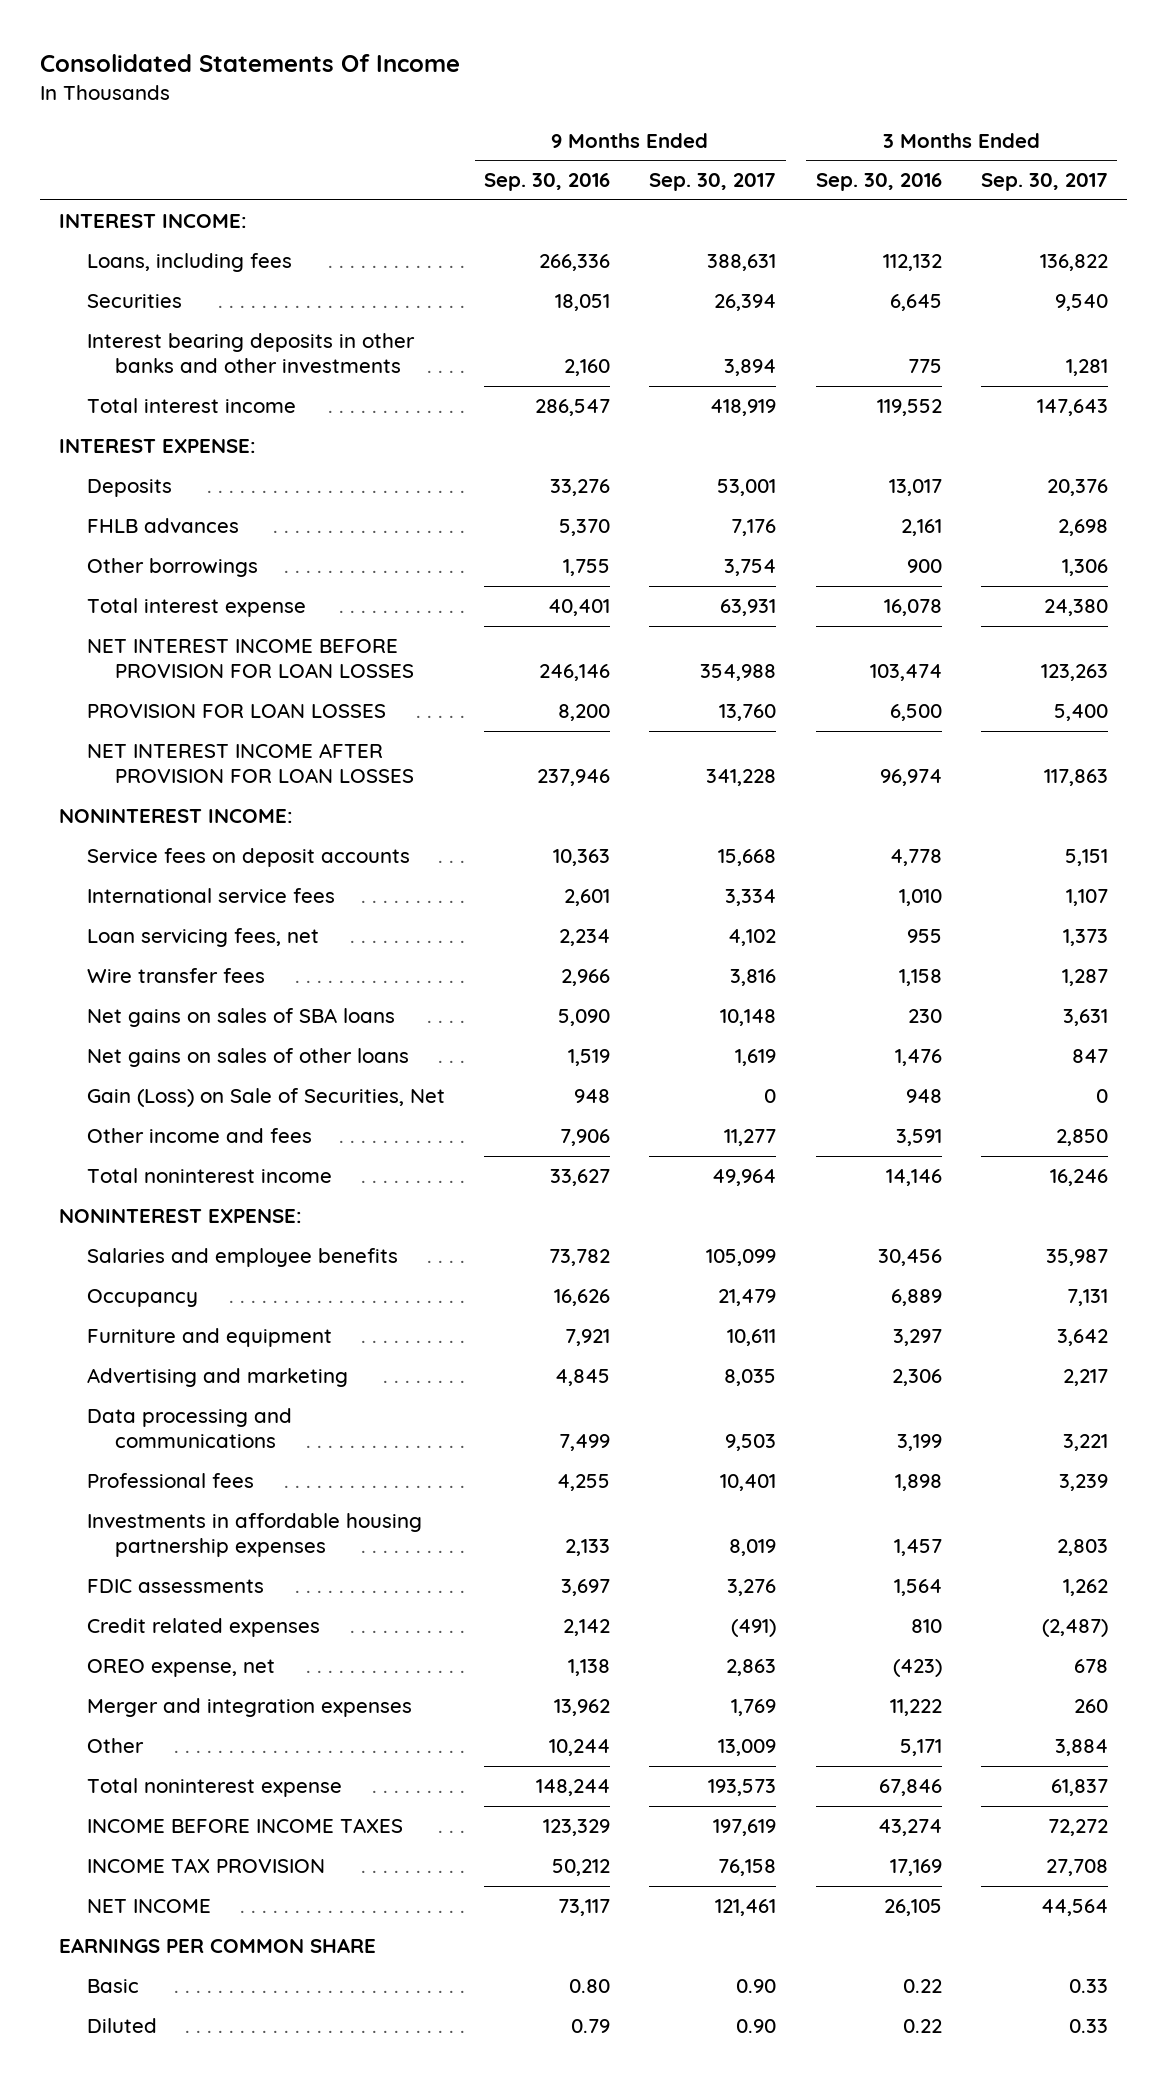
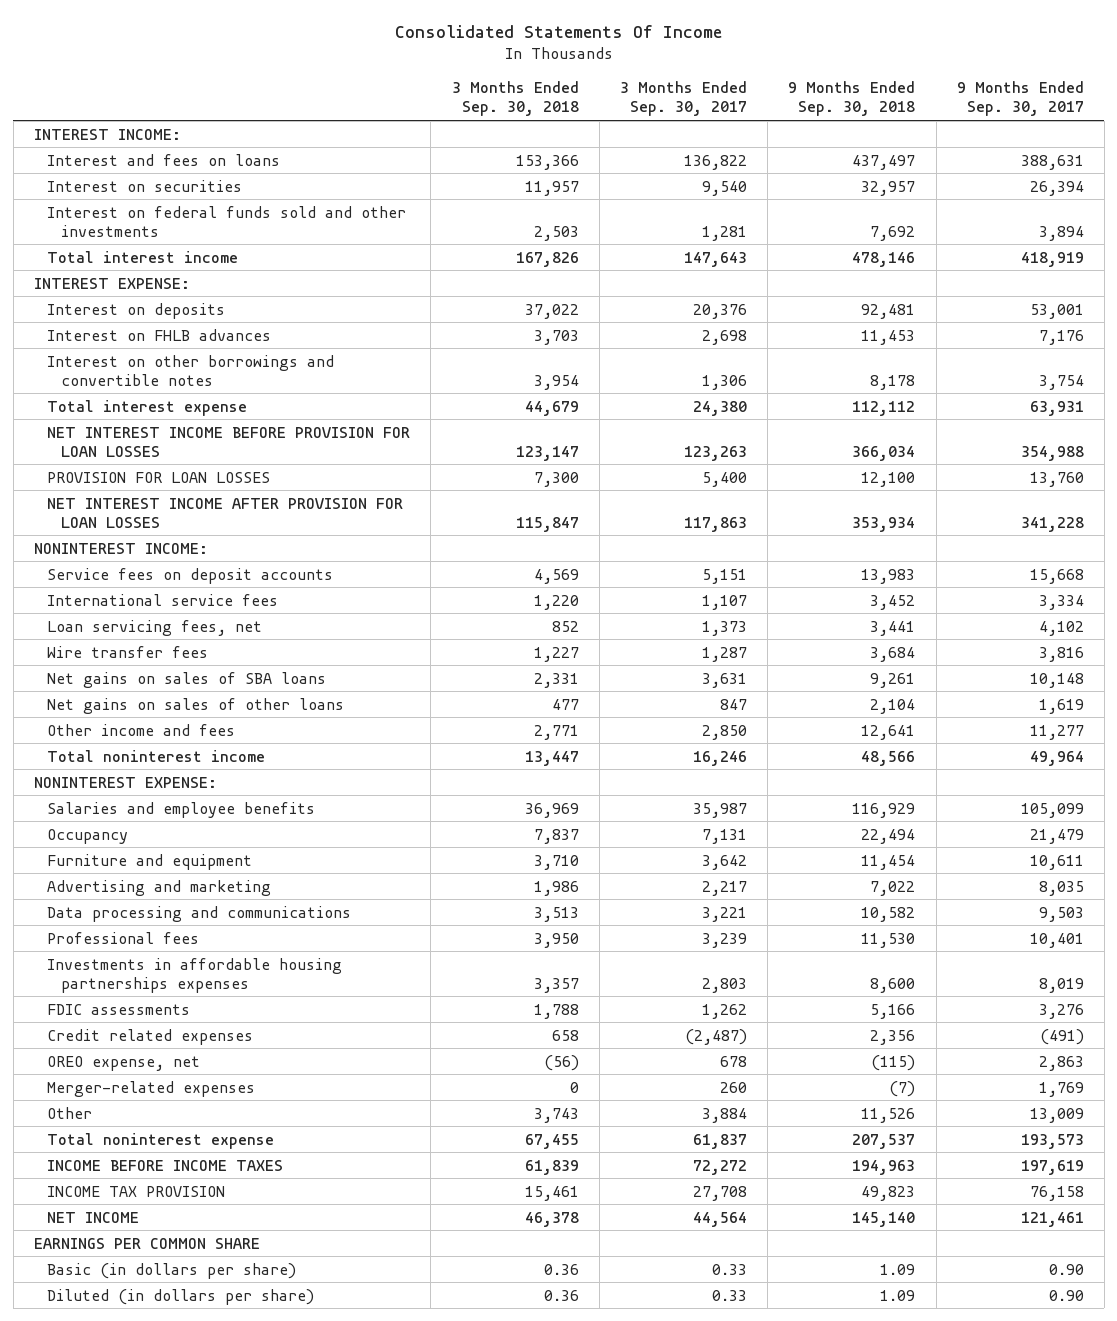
[484,173,611,192] Sep. 30, 2016 -> none
[815,173,942,192] Sep. 30, 2016 -> none
none -> [451,81,579,117] 3 Months Ended Sep. 30, 2018
none -> [788,81,916,117] 9 Months Ended Sep. 30, 2018
[87,253,293,273] Loans, including fees -> [47,153,281,166] Interest and fees on loans
[87,294,183,309] Securities -> [47,179,243,192] Interest on securities
[87,333,416,374] Interest bearing deposits in other banks and other investments -> [47,205,407,237] Interest on federal funds sold and other investments
[87,479,173,498] Deposits -> [47,302,226,319] Interest on deposits
[87,518,240,534] FHLB advances -> [47,328,272,341] Interest on FHLB advances
[87,558,259,578] Other borrowings -> [47,354,335,386] Interest on other borrowings and convertible notes
[87,1088,446,1108] Gain (Loss) on Sale of Securities, Net -> none
[87,1513,423,1558] Investments in affordable housing partnership expenses -> [47,957,343,993] Investments in affordable housing partnerships expenses
[87,1698,413,1718] Merger and integration expenses -> [47,1080,256,1097] Merger-related expenses
[87,1979,140,1994] Basic -> [47,1262,297,1279] Basic (in dollars per share)
[87,2018,158,2034] Diluted -> [47,1288,315,1305] Diluted (in dollars per share)

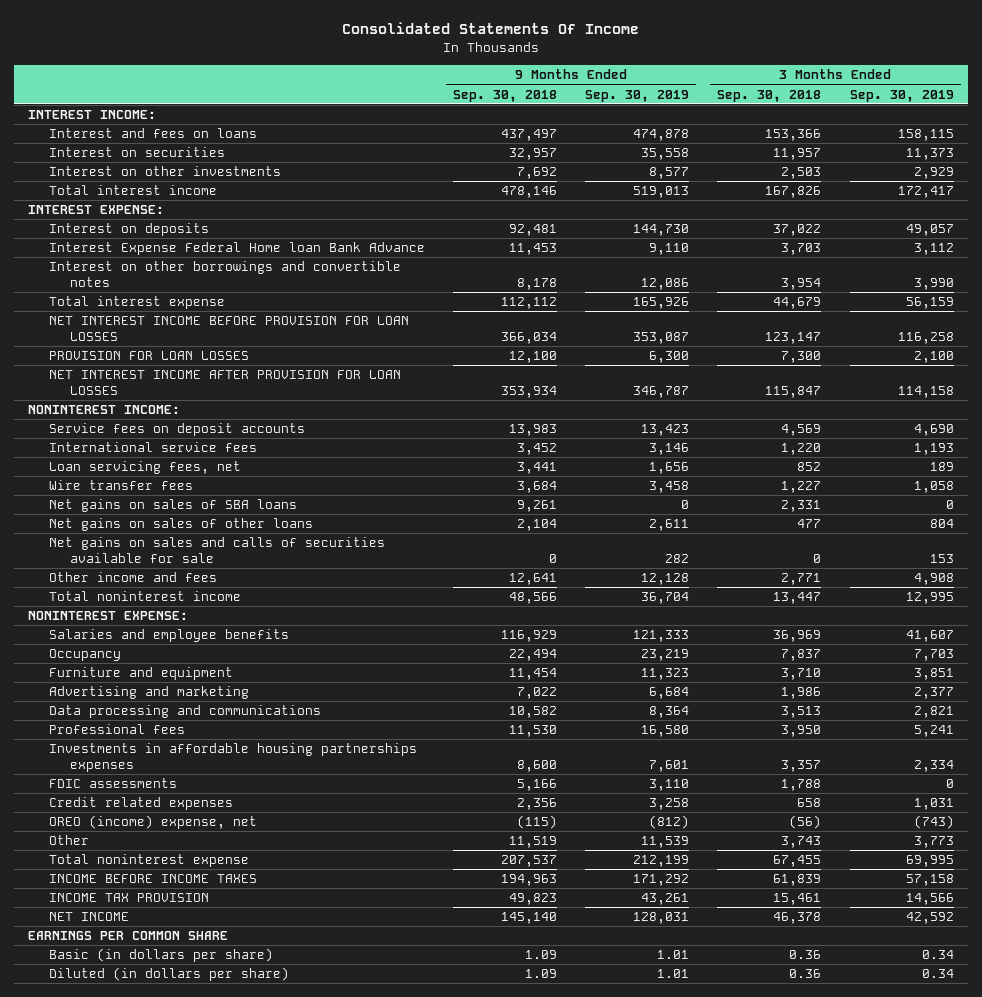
[619,81,747,117] 3 Months Ended Sep. 30, 2017 -> none
[956,81,1084,117] 9 Months Ended Sep. 30, 2017 -> none
none -> [585,89,690,102] Sep. 30, 2019
none -> [849,89,954,102] Sep. 30, 2019
[47,205,407,237] Interest on federal funds sold and other investments -> [48,166,281,177] Interest on other investments
[47,328,272,341] Interest on FHLB advances -> [48,242,425,256] Interest Expense Federal Home loan Bank Advance
none -> [48,537,385,564] Net gains on sales and calls of securities available for sale
[47,1080,256,1097] Merger-related expenses -> none
[47,1055,201,1071] OREO expense, net -> [48,815,257,830] OREO (income) expense, net
[861,1107,916,1123] 11,526 -> [509,836,558,849] 11,519

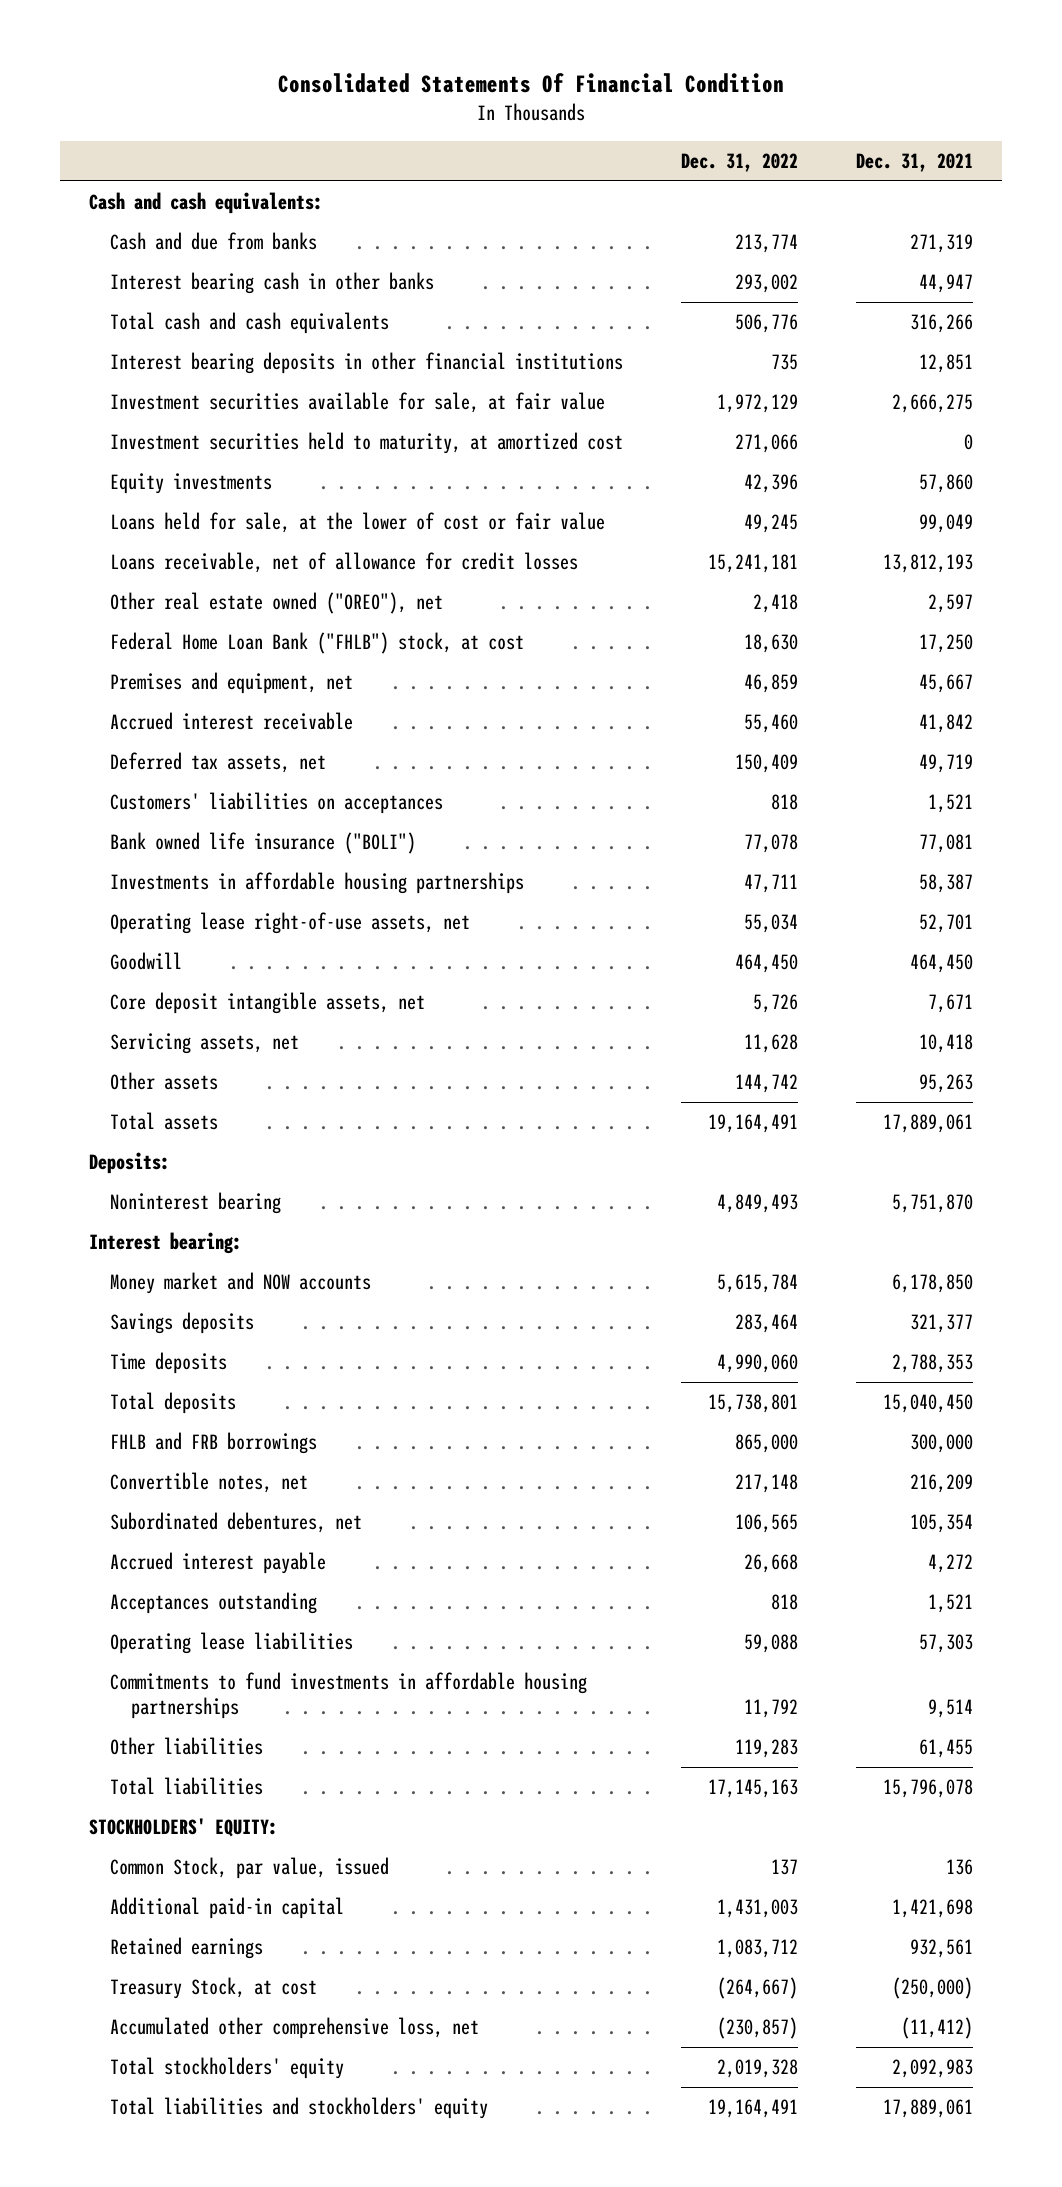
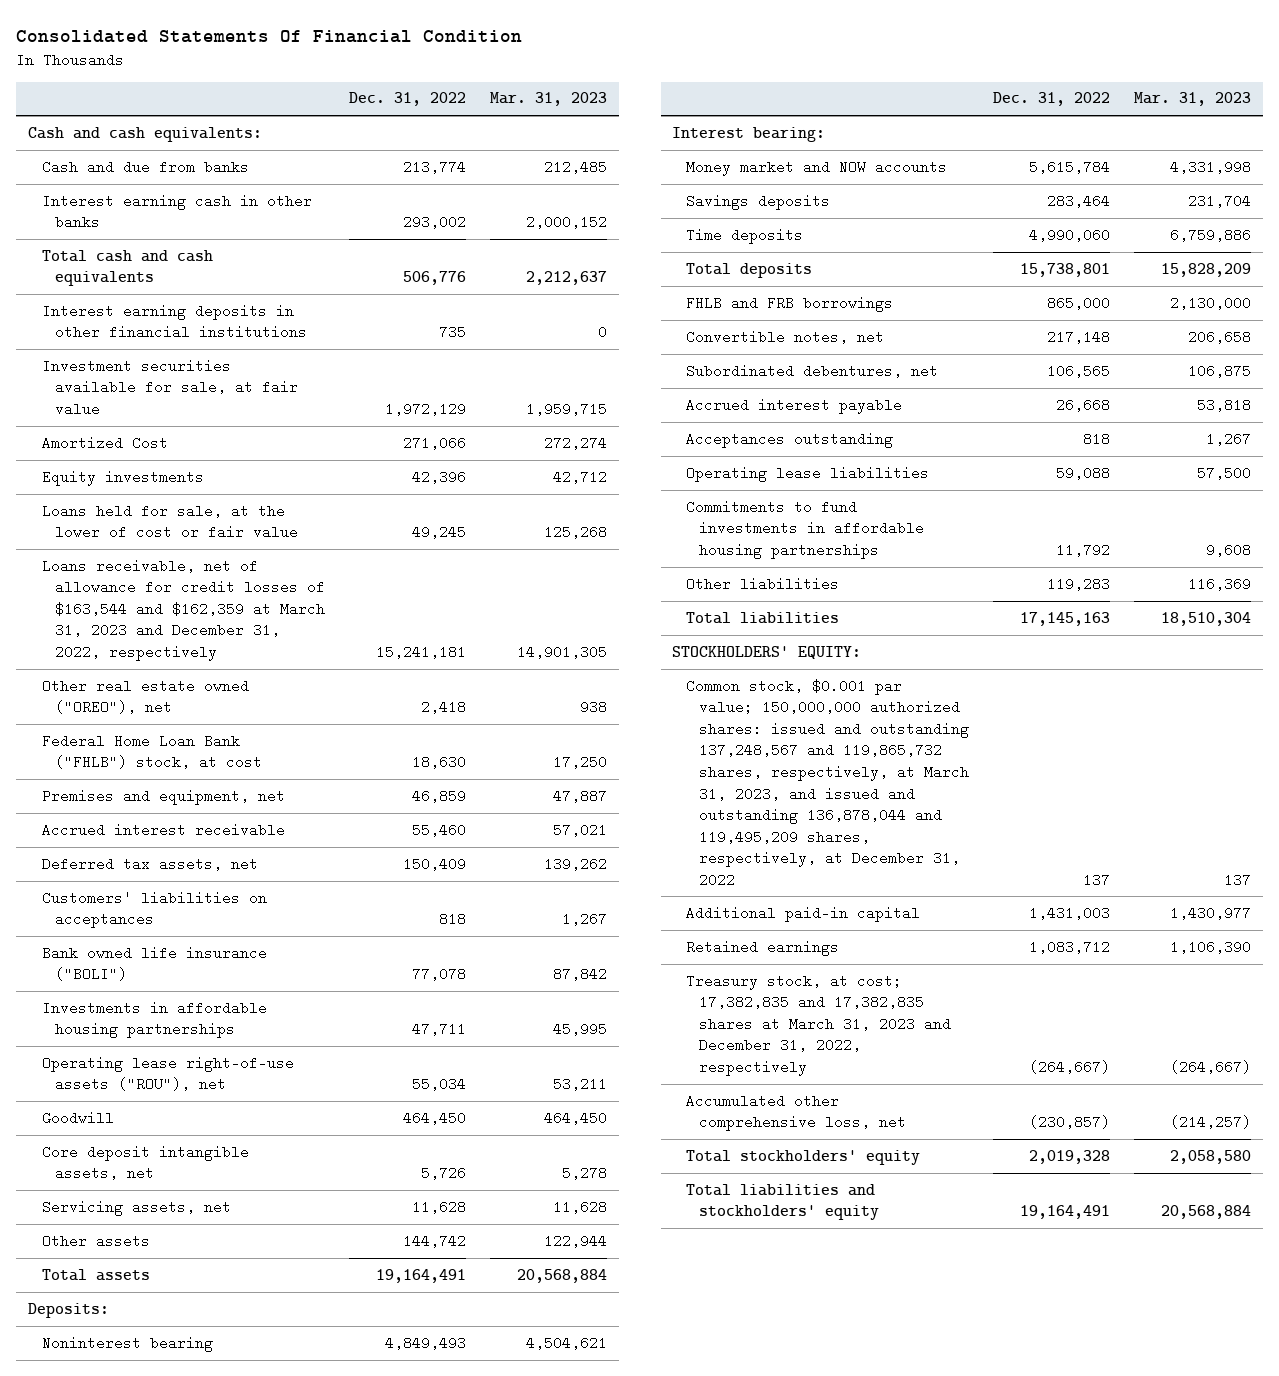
[856,152,974,172] Dec. 31, 2021 -> none
none -> [489,92,607,107] Mar. 31, 2023
[110,272,435,295] Interest bearing cash in other banks -> [41,193,312,230] Interest earning cash in other banks
[110,352,624,375] Interest bearing deposits in other financial institutions -> [41,303,307,340] Interest earning deposits in other financial institutions
[110,432,624,455] Investment securities held to maturity, at amortized cost -> [41,435,168,450] Amortized Cost
[110,552,579,574] Loans receivable, net of allowance for credit losses -> [41,558,325,662] Loans receivable, net of allowance for credit losses of $163,544 and $162,359 at March 31, 2023 and December 31, 2022, respectively
[110,912,471,935] Operating lease right-of-use assets, net -> [41,1055,294,1092] Operating lease right-of-use assets ("ROU"), net
[110,1857,390,1880] Common Stock, par value, issued -> [685,678,970,887] Common stock, $0.001 par value; 150,000,000 authorized shares: issued and outstanding 137,248,567 and 119,865,732 shares, respectively, at March 31, 2023, and issued and outstanding 136,878,044 and 119,495,209 shares, respectively, at December 31, 2022
[110,1977,318,2000] Treasury Stock, at cost -> [685,973,952,1077] Treasury stock, at cost; 17,382,835 and 17,382,835 shares at March 31, 2023 and December 31, 2022, respectively

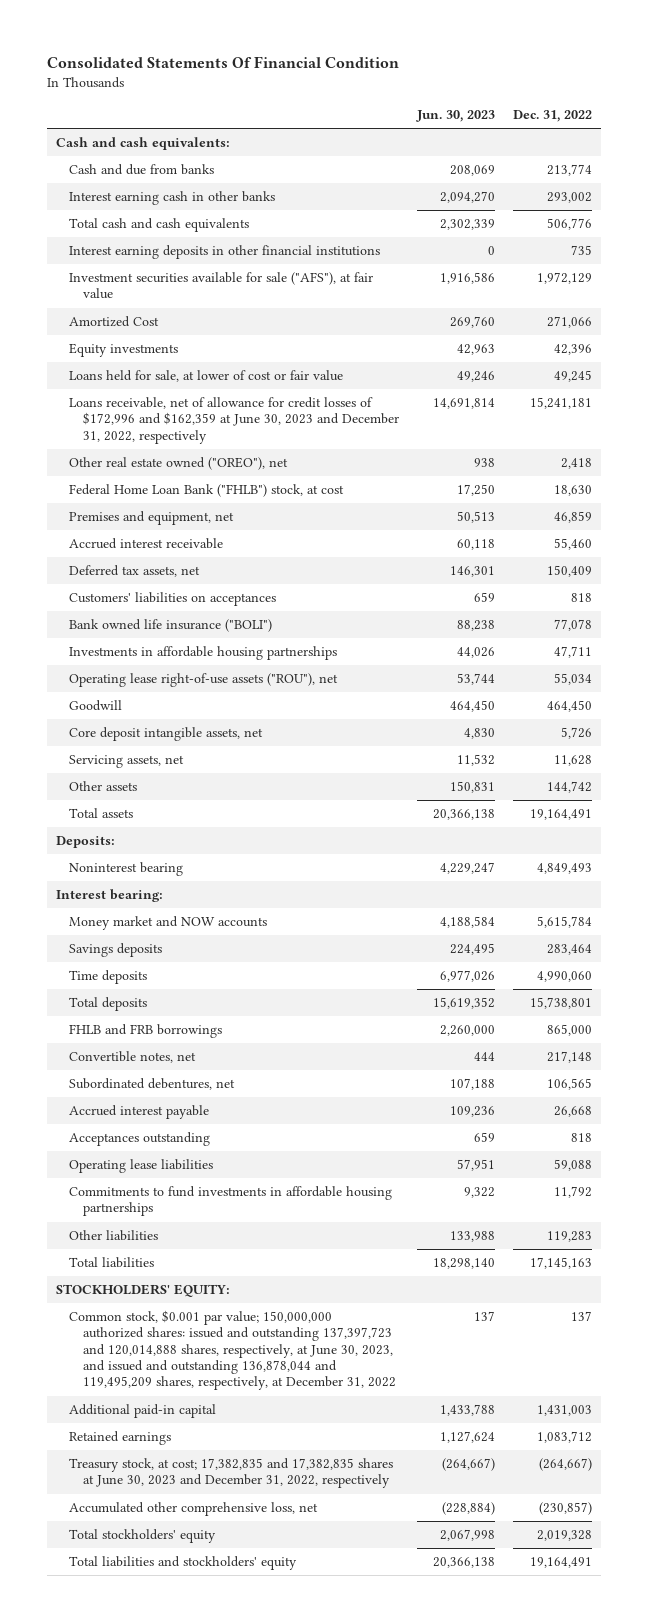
[489,92,607,107] Mar. 31, 2023 -> none
none -> [416,109,496,122] Jun. 30, 2023
[41,358,298,416] Investment securities available for sale, at fair value -> [69,272,374,300] Investment securities available for sale ("AFS"), at fair value
[41,503,298,540] Loans held for sale, at the lower of cost or fair value -> [69,370,344,383] Loans held for sale, at lower of cost or fair value
[41,558,325,662] Loans receivable, net of allowance for credit losses of $163,544 and $162,359 at March 31, 2023 and December 31, 2022, respectively -> [69,397,400,444] Loans receivable, net of allowance for credit losses of $172,996 and $162,359 at June 30, 2023 and December 31, 2022, respectively
[685,678,970,887] Common stock, $0.001 par value; 150,000,000 authorized shares: issued and outstanding 137,248,567 and 119,865,732 shares, respectively, at March 31, 2023, and issued and outstanding 136,878,044 and 119,495,209 shares, respectively, at December 31, 2022 -> [69,1310,397,1391] Common stock, $0.001 par value; 150,000,000 authorized shares: issued and outstanding 137,397,723 and 120,014,888 shares, respectively, at June 30, 2023, and issued and outstanding 136,878,044 and 119,495,209 shares, respectively, at December 31, 2022
[685,973,952,1077] Treasury stock, at cost; 17,382,835 and 17,382,835 shares at March 31, 2023 and December 31, 2022, respectively -> [69,1458,394,1489] Treasury stock, at cost; 17,382,835 and 17,382,835 shares at June 30, 2023 and December 31, 2022, respectively

